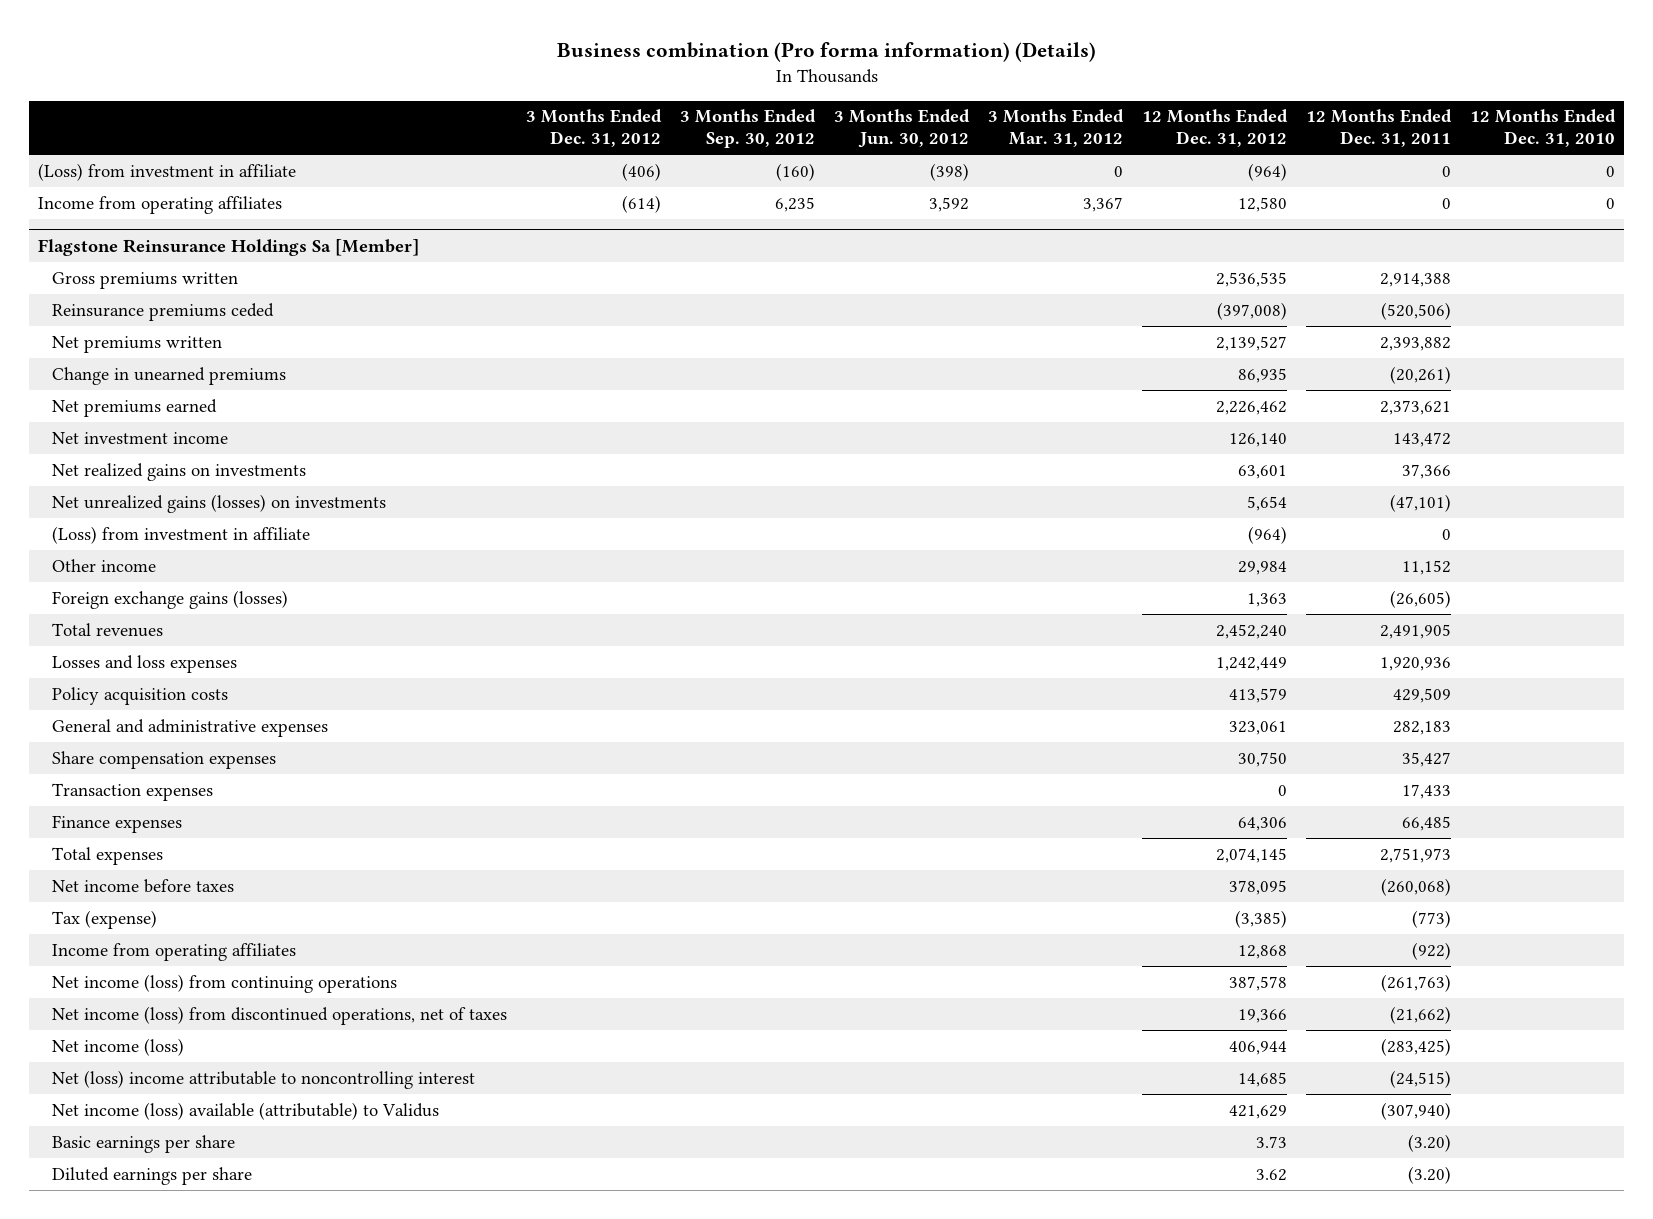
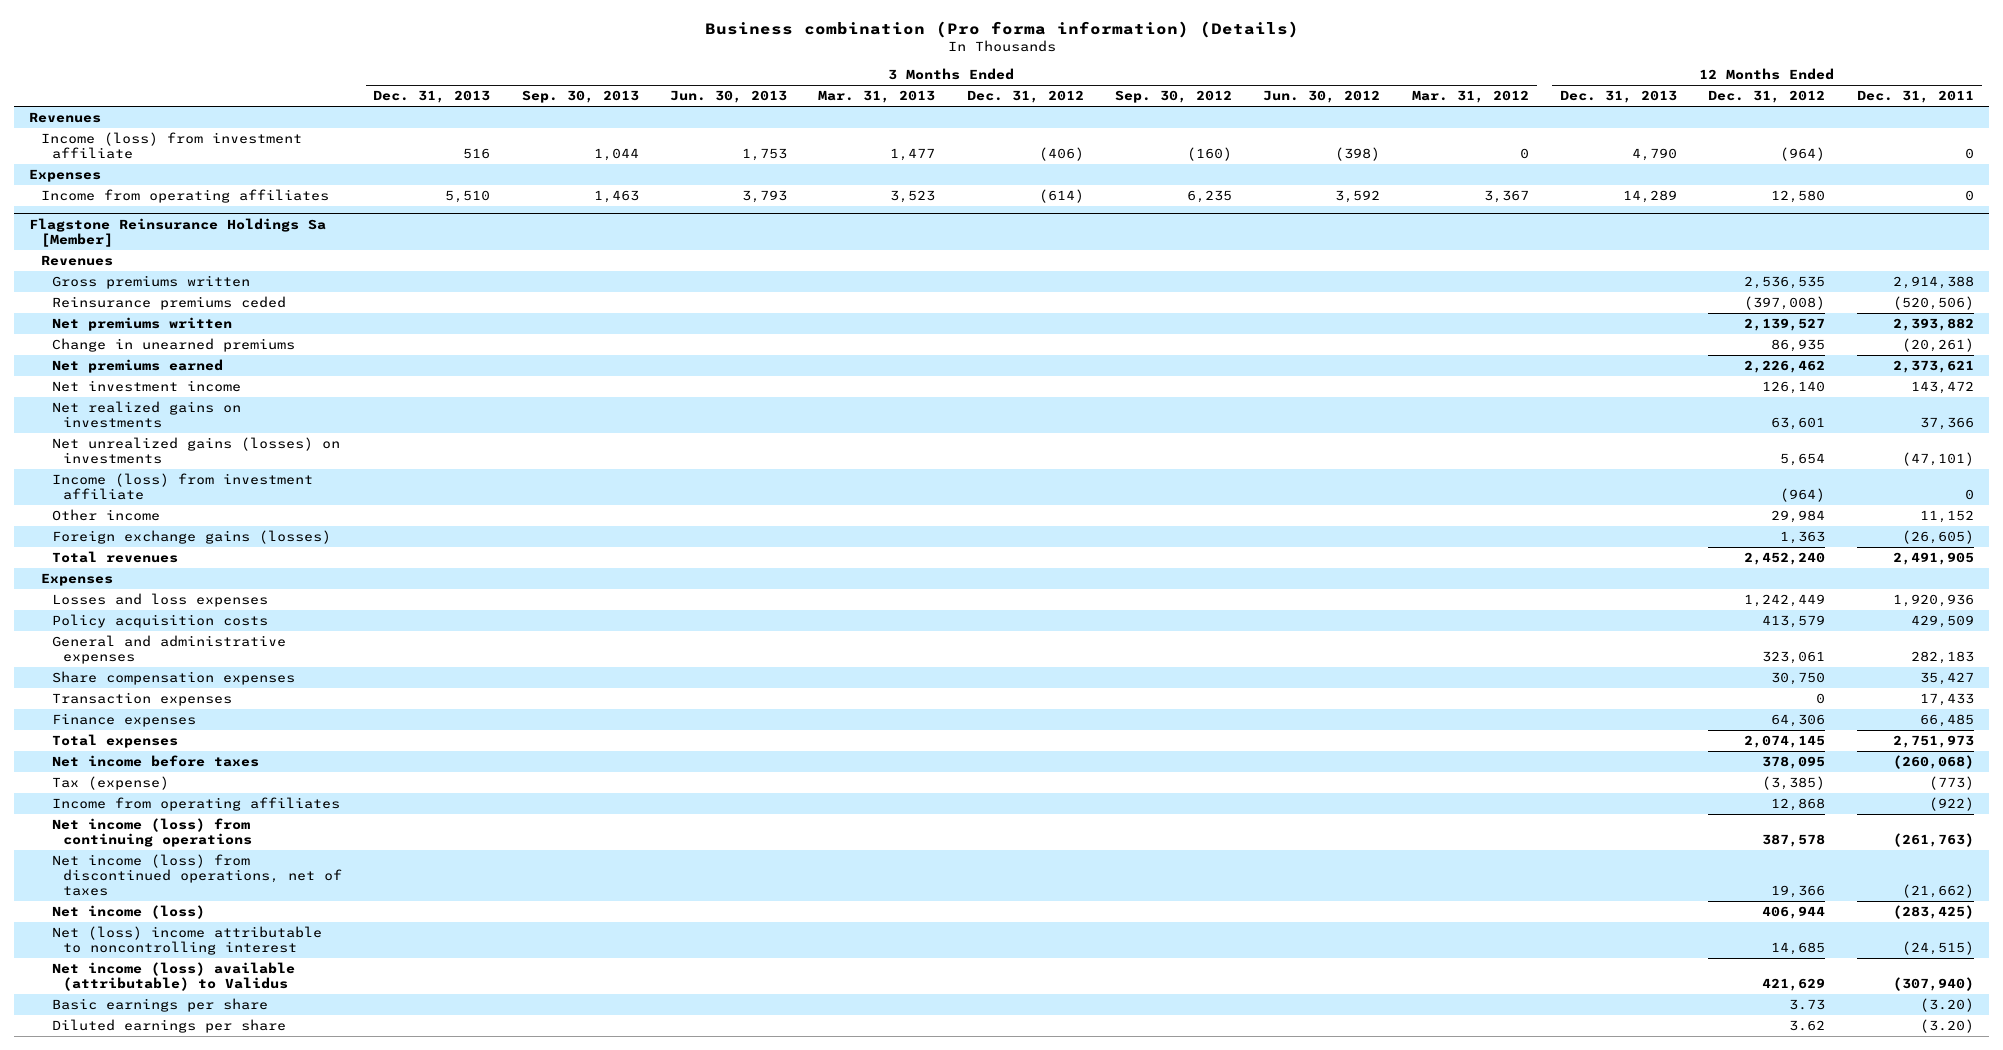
[1469,109,1616,148] 12 Months Ended Dec. 31, 2010 -> none
none -> [373,90,491,104] Dec. 31, 2013
none -> [521,90,639,104] Sep. 30, 2013
none -> [670,90,788,104] Jun. 30, 2013
none -> [818,90,936,104] Mar. 31, 2013
none -> [1560,90,1678,104] Dec. 31, 2013
none -> [29,111,102,123] Revenues
[38,162,297,181] (Loss) from investment in affiliate -> [40,131,302,160] Income (loss) from investment affiliate
none -> [29,168,102,182] Expenses
none -> [40,254,113,266] Revenues
[52,525,311,544] (Loss) from investment in affiliate -> [51,472,313,501] Income (loss) from investment affiliate
none -> [40,572,113,586] Expenses

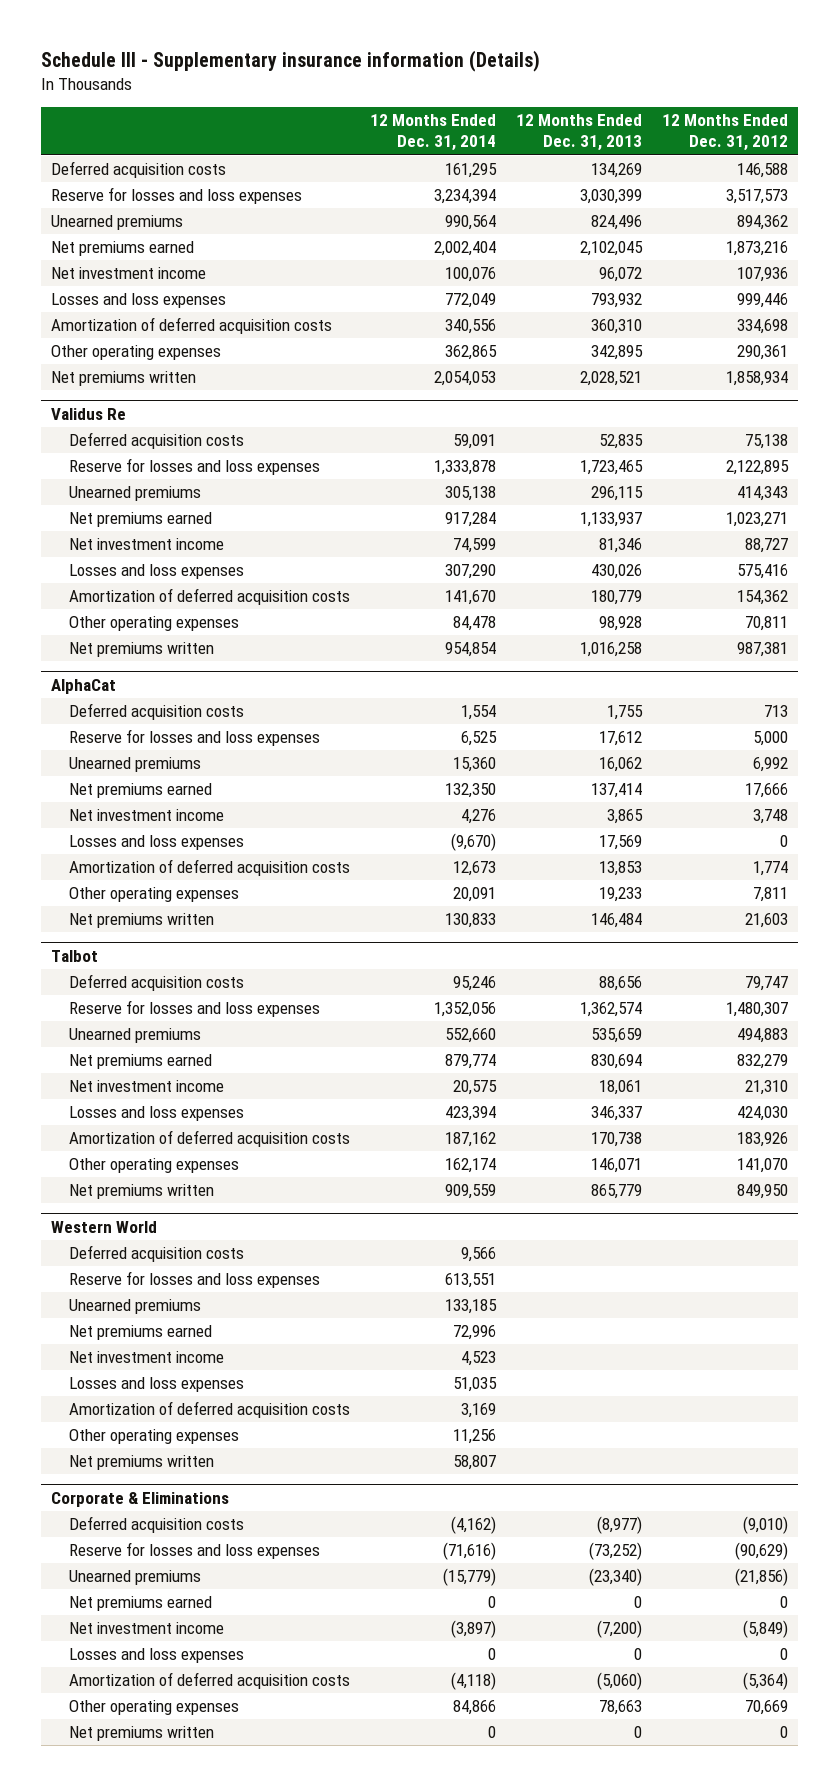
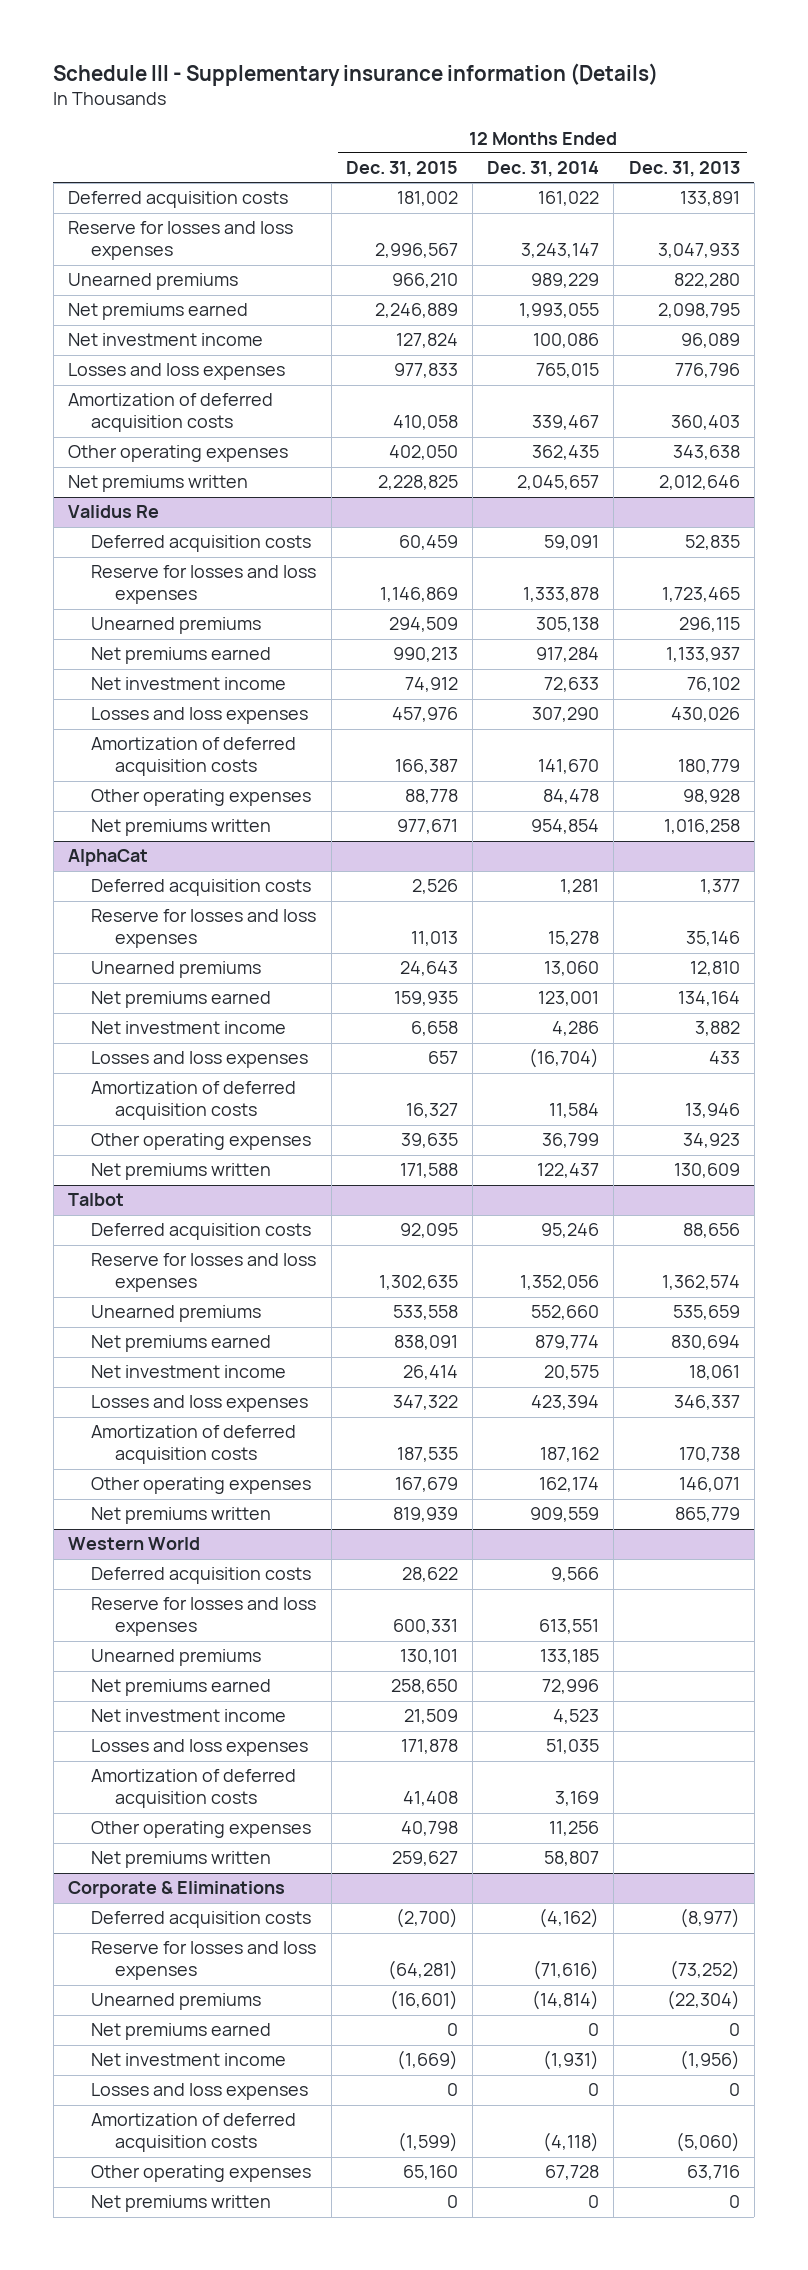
[662,113,789,152] 12 Months Ended Dec. 31, 2012 -> none
none -> [345,161,458,178] Dec. 31, 2015
[444,163,497,179] 161,295 -> [538,191,600,207] 161,022
[591,163,643,179] 134,269 -> [679,191,740,207] 133,891
[433,189,496,205] 3,234,394 -> [521,243,600,259] 3,243,147
[580,189,643,205] 3,030,399 -> [657,243,740,259] 3,047,933
[444,215,496,231] 990,564 -> [531,273,600,289] 989,229
[591,215,643,231] 824,496 -> [673,273,740,289] 822,280
[433,241,496,257] 2,002,404 -> [519,303,600,319] 1,993,055
[580,241,644,257] 2,102,045 -> [657,303,740,319] 2,098,795
[444,267,496,283] 100,076 -> [533,333,600,349] 100,086
[599,267,643,283] 96,072 -> [680,333,740,349] 96,089
[444,293,496,309] 772,049 -> [536,363,600,379] 765,015
[591,293,643,309] 793,932 -> [674,363,740,379] 776,796
[444,319,496,335] 340,556 -> [532,415,600,431] 339,467
[591,319,643,335] 360,310 -> [670,415,740,431] 360,403
[444,345,497,361] 362,865 -> [532,445,600,461] 362,435
[591,345,644,361] 342,895 -> [672,445,740,461] 343,638
[433,371,496,387] 2,054,053 -> [517,475,600,491] 2,045,657
[580,371,643,387] 2,028,521 -> [658,475,740,491] 2,012,646
[452,538,496,554] 74,599 -> [544,677,600,693] 72,633
[599,538,643,554] 81,346 -> [686,677,740,693] 76,102
[460,705,496,721] 1,554 -> [560,879,600,895] 1,281
[607,705,644,721] 1,755 -> [699,879,740,895] 1,377
[460,731,497,747] 6,525 -> [548,931,600,947] 15,278
[599,731,643,747] 17,612 -> [685,931,740,947] 35,146
[452,757,496,773] 15,360 -> [544,961,600,977] 13,060
[599,757,643,773] 16,062 -> [689,961,740,977] 12,810
[444,783,496,799] 132,350 -> [538,991,600,1007] 123,001
[591,783,643,799] 137,414 -> [677,991,740,1007] 134,164
[460,809,496,825] 4,276 -> [552,1021,600,1037] 4,286
[607,809,644,825] 3,865 -> [694,1021,740,1037] 3,882
[450,833,496,852] (9,670) -> [529,1048,600,1069] (16,704)
[599,835,643,851] 17,569 -> [708,1051,740,1065] 433
[452,861,496,877] 12,673 -> [549,1103,600,1119] 11,584
[599,861,643,877] 13,853 -> [684,1103,740,1119] 13,946
[452,887,496,903] 20,091 -> [542,1133,600,1149] 36,799
[599,887,643,903] 19,233 -> [682,1133,740,1149] 34,923
[444,913,496,929] 130,833 -> [537,1163,600,1179] 122,437
[591,913,643,929] 146,484 -> [673,1163,740,1179] 130,609
[442,1568,496,1587] (15,779) -> [532,1990,600,2011] (14,814)
[589,1568,643,1587] (23,340) -> [666,1990,740,2011] (22,304)
[450,1620,496,1639] (3,897) -> [543,2050,600,2071] (1,931)
[597,1620,643,1639] (7,200) -> [679,2050,740,2071] (1,956)
[452,1700,496,1716] 84,866 -> [545,2165,600,2181] 67,728
[599,1700,643,1716] 78,663 -> [686,2165,740,2181] 63,716

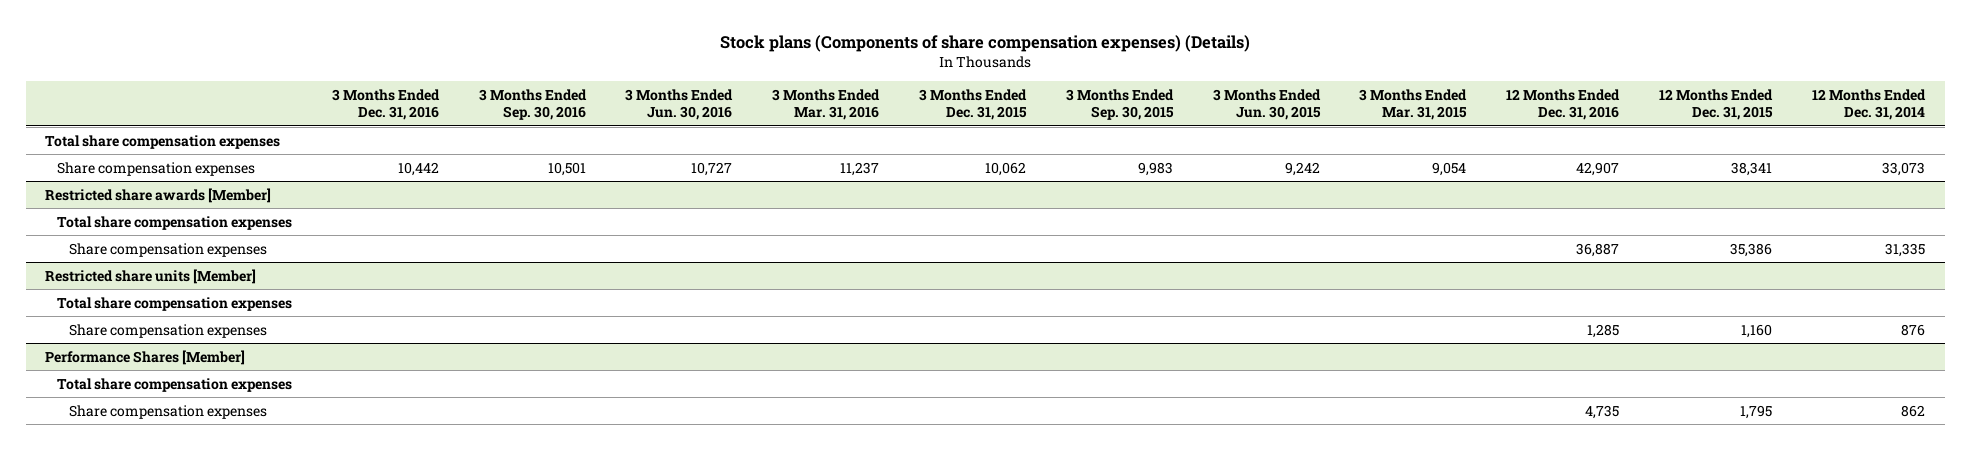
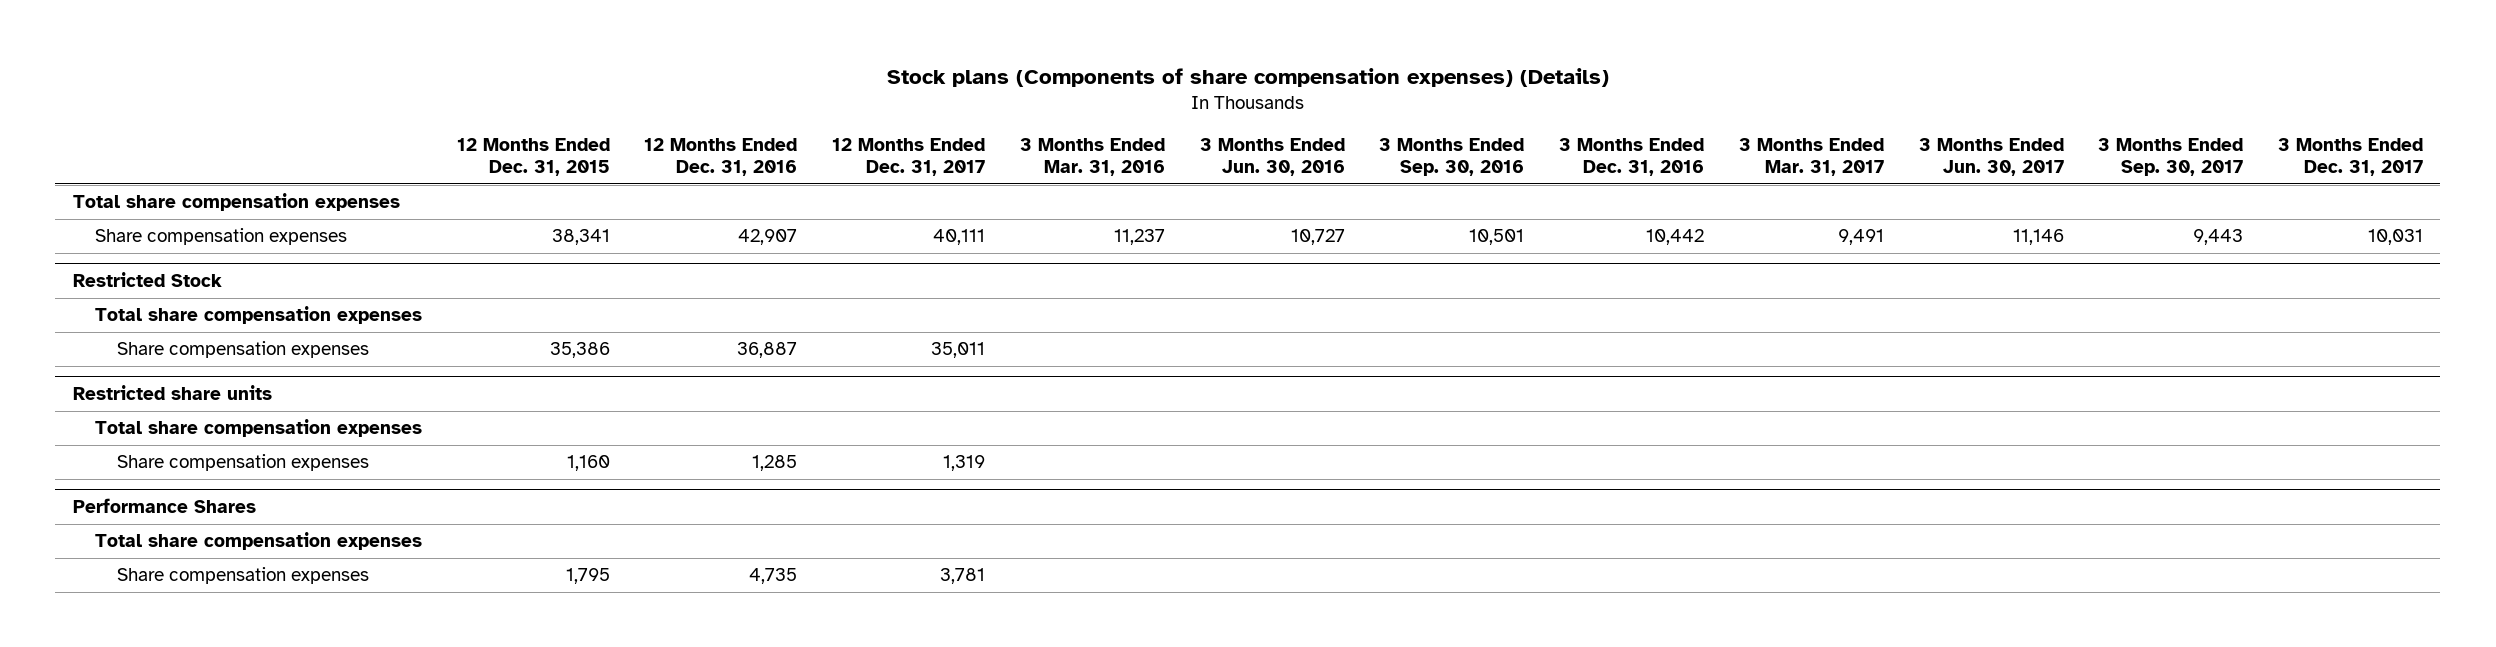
[919,88,1028,121] 3 Months Ended Dec. 31, 2015 -> none
[1065,88,1174,121] 3 Months Ended Sep. 30, 2015 -> none
[1212,88,1321,121] 3 Months Ended Jun. 30, 2015 -> none
[1359,88,1468,121] 3 Months Ended Mar. 31, 2015 -> none
[1811,88,1926,121] 12 Months Ended Dec. 31, 2014 -> none
none -> [832,138,986,176] 12 Months Ended Dec. 31, 2017
none -> [1738,138,1884,176] 3 Months Ended Mar. 31, 2017
none -> [1918,138,2064,176] 3 Months Ended Jun. 30, 2017
none -> [2098,138,2244,176] 3 Months Ended Sep. 30, 2017
none -> [2278,138,2424,176] 3 Months Ended Dec. 31, 2017
[45,187,272,203] Restricted share awards [Member] -> [72,272,222,288] Restricted Stock
[45,268,257,284] Restricted share units [Member] -> [72,385,272,401] Restricted share units
[45,349,246,365] Performance Shares [Member] -> [72,498,256,514] Performance Shares

